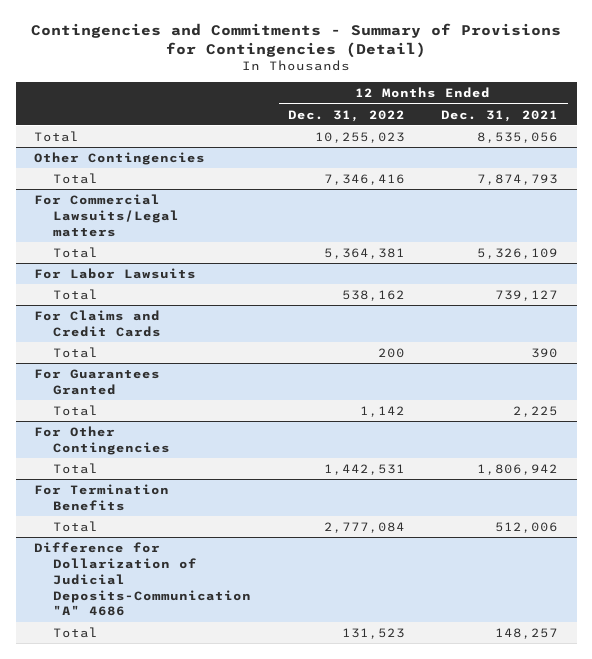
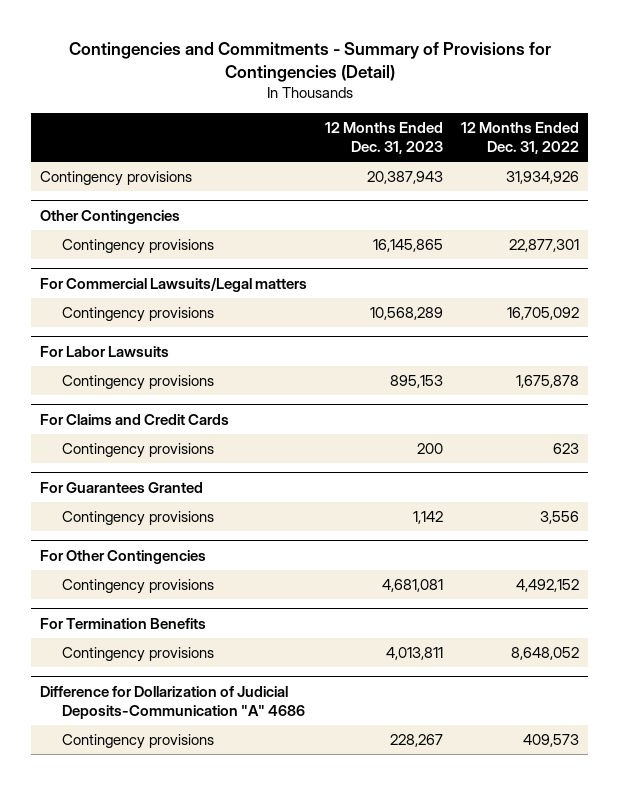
[441,109,559,122] Dec. 31, 2021 -> none
none -> [325,121,444,155] 12 Months Ended Dec. 31, 2023
[34,130,80,142] Total -> none
none -> [40,170,193,186] Contingency provisions
[53,172,99,184] Total -> none
none -> [61,238,214,254] Contingency provisions
[53,246,99,258] Total -> none
none -> [61,306,214,322] Contingency provisions
[53,288,99,300] Total -> none
none -> [61,374,214,390] Contingency provisions
[53,346,99,358] Total -> none
none -> [61,442,214,458] Contingency provisions
[53,404,99,416] Total -> none
none -> [61,510,214,526] Contingency provisions
[53,462,99,474] Total -> none
none -> [61,578,214,594] Contingency provisions
[53,520,99,532] Total -> none
none -> [61,646,214,662] Contingency provisions
[53,626,99,638] Total -> none
none -> [61,733,214,749] Contingency provisions

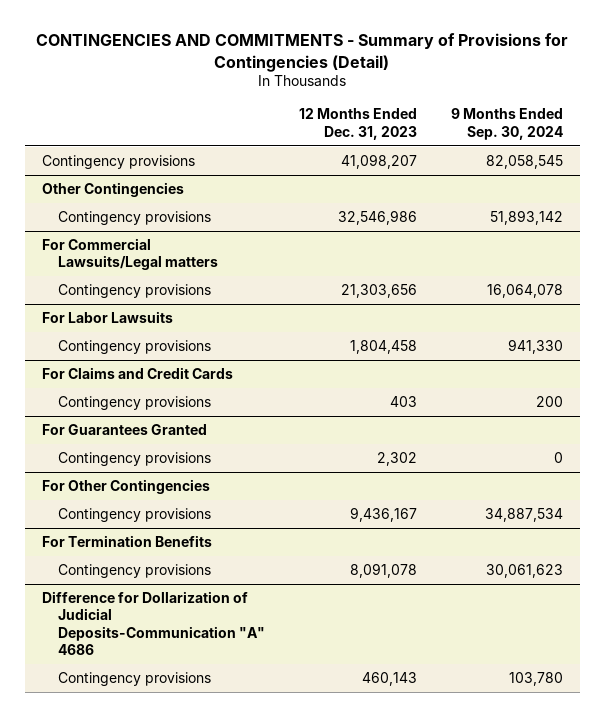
[68,41,551,82] Contingencies and Commitments - Summary of Provisions for Contingencies (Detail) -> [36,33,569,72] CONTINGENCIES AND COMMITMENTS - Summary of Provisions for Contingencies (Detail)
[461,121,580,155] 12 Months Ended Dec. 31, 2022 -> none
none -> [451,108,564,140] 9 Months Ended Sep. 30, 2024
[367,170,444,184] 20,387,943 -> [341,154,418,170] 41,098,207
[373,238,444,252] 16,145,865 -> [338,210,418,226] 32,546,986
[370,306,444,320] 10,568,289 -> [341,284,418,299] 21,303,656
[390,374,444,388] 895,153 -> [350,340,418,355] 1,804,458
[417,442,444,454] 200 -> [390,396,418,408] 403
[413,510,444,524] 1,142 -> [377,452,418,467] 2,302
[382,578,444,592] 4,681,081 -> [350,507,418,523] 9,436,167
[386,646,444,660] 4,013,811 -> [350,563,418,579] 8,091,078
[390,733,444,747] 228,267 -> [362,672,418,687] 460,143

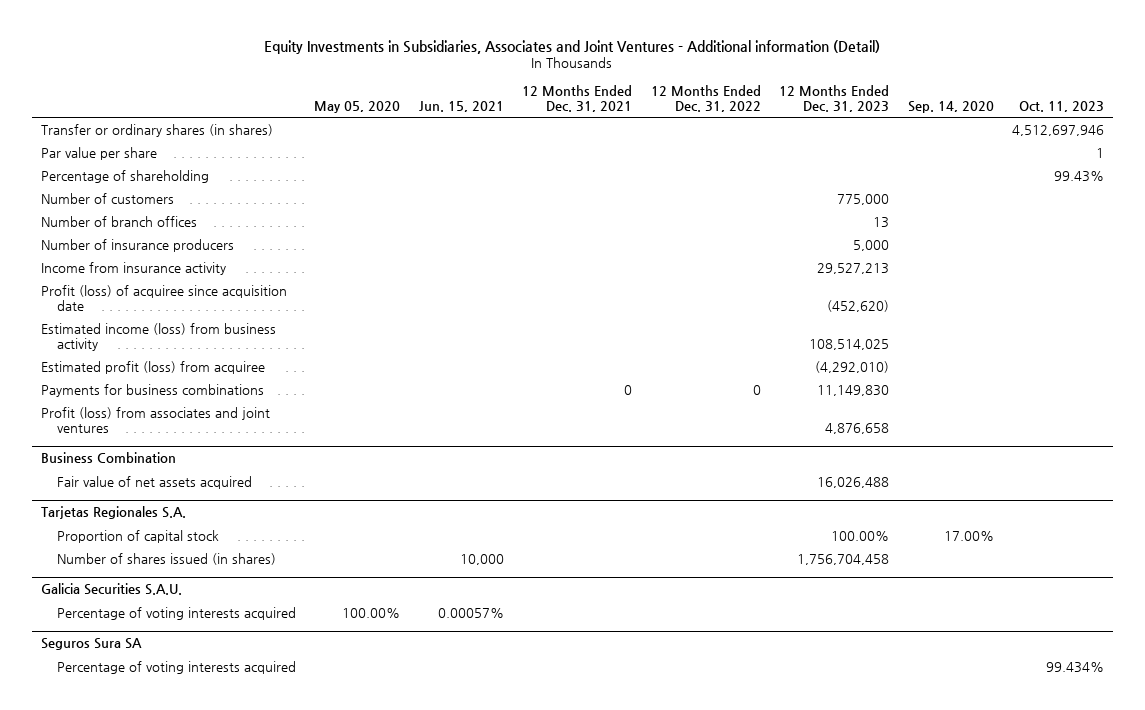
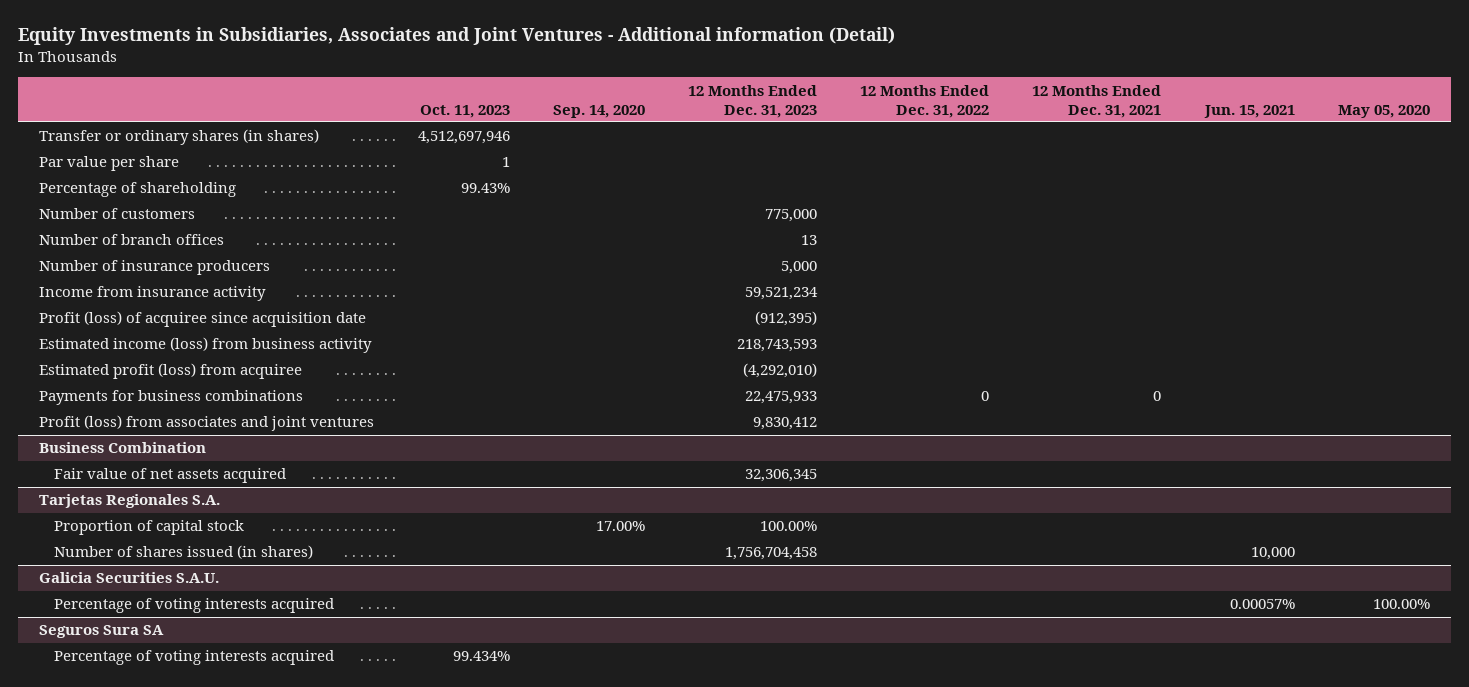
[817,262,890,274] 29,527,213 -> [744,287,818,301] 59,521,234
[827,299,890,312] (452,620) -> [754,311,817,327] (912,395)
[809,338,890,350] 108,514,025 -> [736,339,817,353] 218,743,593
[817,384,890,396] 11,149,830 -> [744,391,817,405] 22,475,933
[825,422,890,434] 4,876,658 -> [752,417,817,431] 9,830,412
[817,476,890,488] 16,026,488 -> [744,469,817,483] 32,306,345

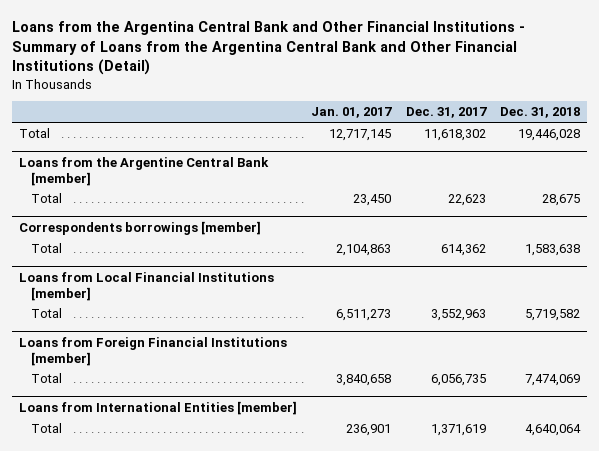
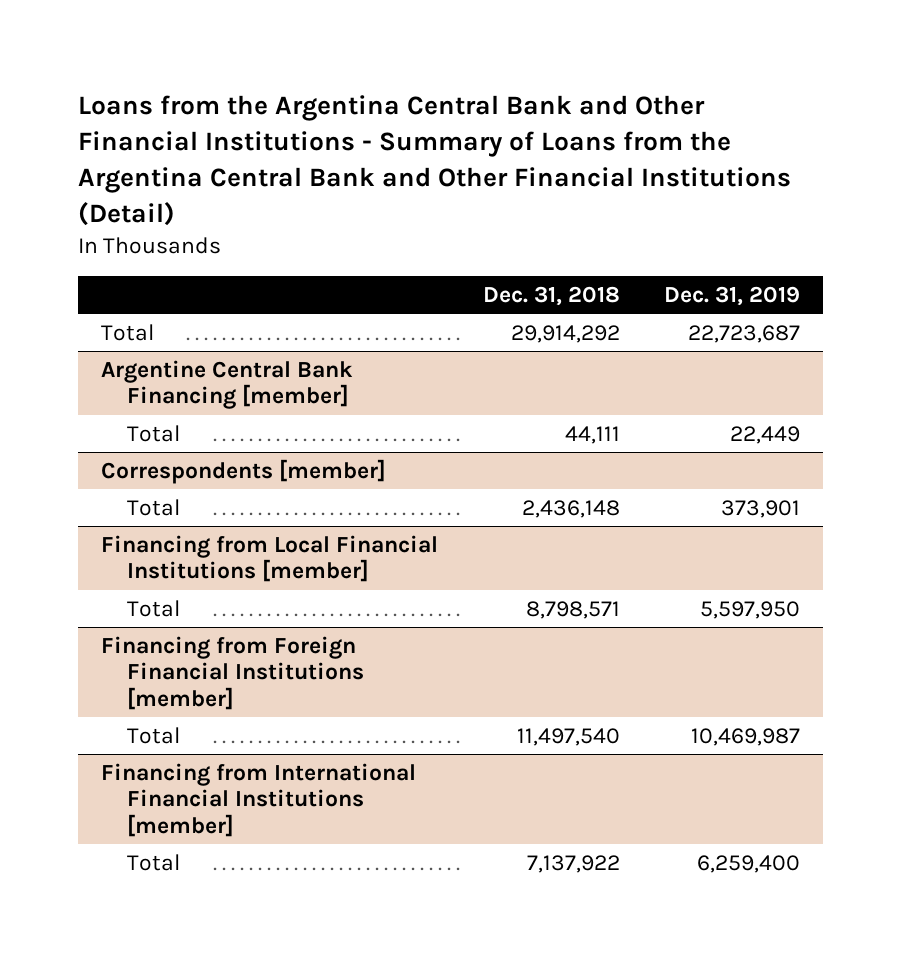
[311,107,393,119] Jan. 01, 2017 -> none
[405,107,487,119] Dec. 31, 2017 -> none
none -> [664,285,801,306] Dec. 31, 2019
[518,128,581,141] 19,446,028 -> [510,324,620,343] 29,914,292
[18,156,269,186] Loans from the Argentine Central Bank [member] -> [100,359,353,410] Argentine Central Bank Financing [member]
[542,193,581,206] 28,675 -> [564,425,620,444] 44,111
[18,220,261,235] Correspondents borrowings [member] -> [100,458,386,484] Correspondents [member]
[525,243,581,256] 1,583,638 -> [521,499,620,518] 2,436,148
[18,271,274,301] Loans from Local Financial Institutions [member] -> [100,534,438,583] Financing from Local Financial Institutions [member]
[525,308,581,321] 5,719,582 -> [525,600,620,619] 8,798,571
[18,336,287,366] Loans from Foreign Financial Institutions [member] -> [100,635,364,711] Financing from Foreign Financial Institutions [member]
[525,373,581,386] 7,474,069 -> [516,727,620,746] 11,497,540
[18,400,297,415] Loans from International Entities [member] -> [100,762,416,838] Financing from International Financial Institutions [member]
[525,423,582,436] 4,640,064 -> [526,854,620,873] 7,137,922

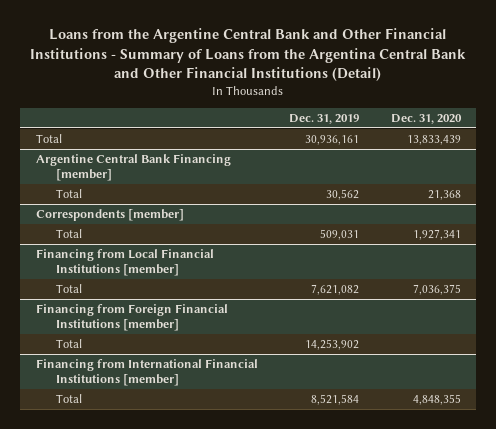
[78,95,792,226] Loans from the Argentina Central Bank and Other Financial Institutions - Summary of Loans from the Argentina Central Bank and Other Financial Institutions (Detail) -> [30,28,467,82] Loans from the Argentine Central Bank and Other Financial Institutions - Summary of Loans from the Argentina Central Bank and Other Financial Institutions (Detail)
[482,285,620,306] Dec. 31, 2018 -> none
none -> [390,113,462,124] Dec. 31, 2020
[688,324,801,343] 22,723,687 -> [305,135,360,146] 30,936,161
[730,425,801,444] 22,449 -> [326,189,360,201] 30,562
[721,499,801,518] 373,901 -> [320,229,360,241] 509,031
[700,600,801,619] 5,597,950 -> [311,284,360,296] 7,621,082
[691,727,801,746] 10,469,987 -> [305,339,360,351] 14,253,902
[697,854,801,873] 6,259,400 -> [311,394,360,406] 8,521,584

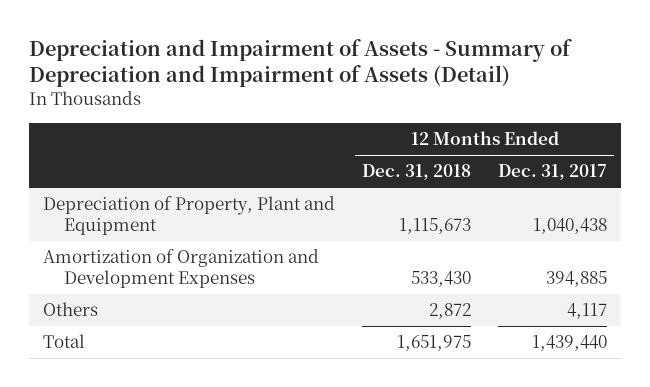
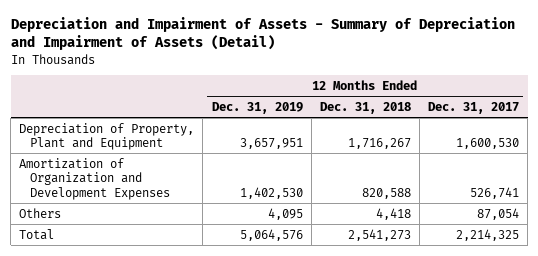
none -> [211,101,303,114] Dec. 31, 2019
[399,218,472,235] 1,115,673 -> [347,138,411,150] 1,716,267
[533,218,608,235] 1,040,438 -> [455,138,519,150] 1,600,530
[411,271,472,288] 533,430 -> [361,187,411,199] 820,588
[546,271,608,288] 394,885 -> [469,186,519,199] 526,741
[429,303,472,320] 2,872 -> [375,207,411,220] 4,418
[567,303,608,320] 4,117 -> [476,207,519,220] 87,054
[397,335,472,352] 1,651,975 -> [347,228,411,241] 2,541,273
[532,335,608,352] 1,439,440 -> [455,228,519,241] 2,214,325

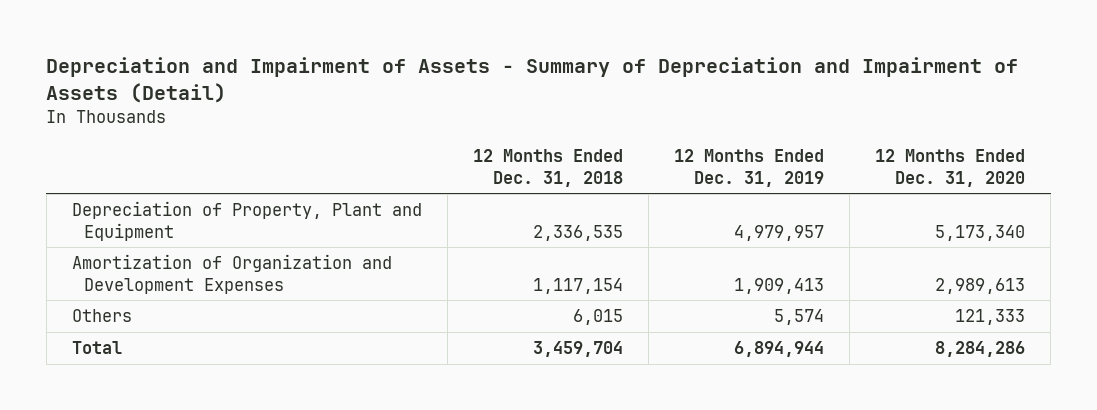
[427,101,519,114] Dec. 31, 2017 -> none
none -> [875,148,1026,187] 12 Months Ended Dec. 31, 2020
[239,138,303,150] 3,657,951 -> [734,224,825,241] 4,979,957
[347,138,411,150] 1,716,267 -> [533,224,624,241] 2,336,535
[239,186,303,199] 1,402,530 -> [734,277,825,294] 1,909,413
[361,187,411,199] 820,588 -> [533,277,624,294] 1,117,154
[267,207,303,220] 4,095 -> [774,309,825,326] 5,574
[375,207,411,220] 4,418 -> [573,309,624,326] 6,015
[239,228,303,241] 5,064,576 -> [734,341,825,358] 6,894,944
[347,228,411,241] 2,541,273 -> [533,341,624,358] 3,459,704

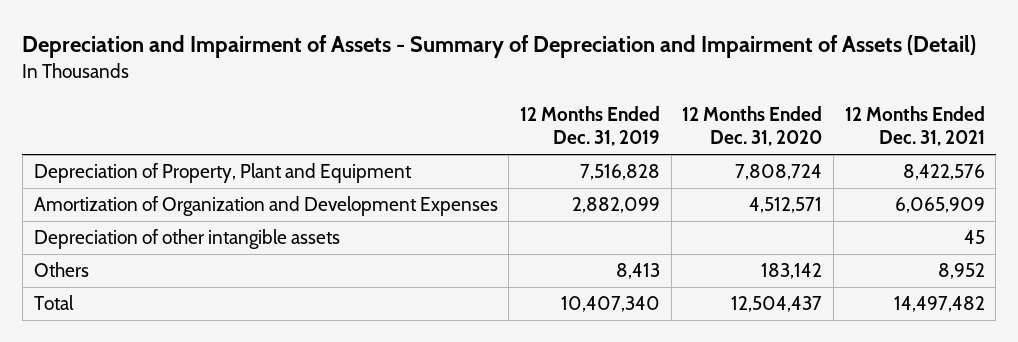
[473,148,624,187] 12 Months Ended Dec. 31, 2018 -> none
none -> [844,105,985,147] 12 Months Ended Dec. 31, 2021
[734,224,825,241] 4,979,957 -> [579,164,660,181] 7,516,828
[935,224,1026,241] 5,173,340 -> [735,164,823,181] 7,808,724
[734,277,825,294] 1,909,413 -> [571,197,660,214] 2,882,099
[935,277,1026,294] 2,989,613 -> [749,197,823,214] 4,512,571
none -> [33,229,340,250] Depreciation of other intangible assets
[774,309,825,326] 5,574 -> [615,263,660,280] 8,413
[955,309,1026,326] 121,333 -> [761,263,823,280] 183,142
[734,341,825,358] 6,894,944 -> [560,296,660,313] 10,407,340
[935,341,1026,358] 8,284,286 -> [731,296,823,313] 12,504,437

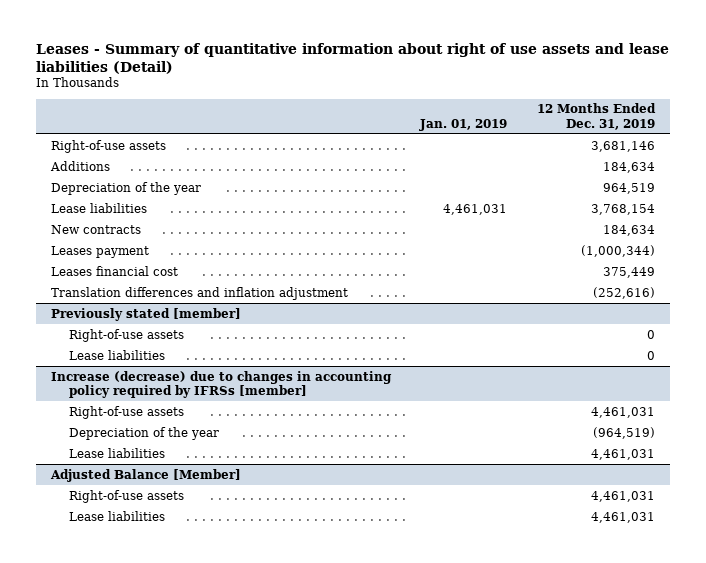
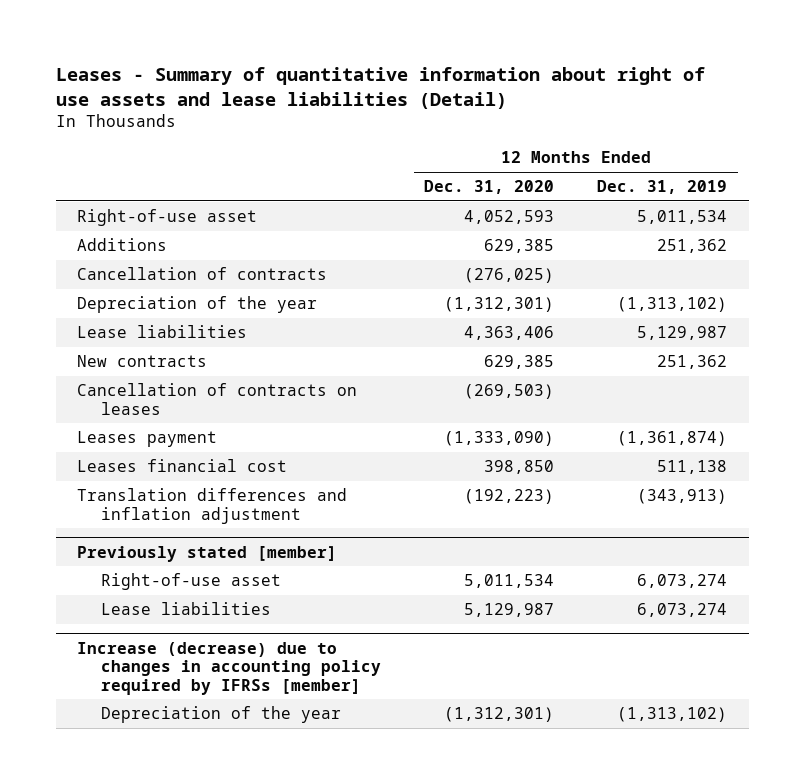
[419,118,508,131] Jan. 01, 2019 -> none
none -> [424,180,555,195] Dec. 31, 2020
[50,139,166,153] Right-of-use assets -> [77,209,258,227] Right-of-use asset
[591,140,656,152] 3,681,146 -> [637,210,728,225] 5,011,534
[603,161,656,173] 184,634 -> [657,239,728,254] 251,362
none -> [77,267,328,281] Cancellation of contracts
[603,182,656,194] 964,519 -> [617,297,728,313] (1,313,102)
[591,203,656,215] 3,768,154 -> [637,326,728,341] 5,129,987
[603,224,656,236] 184,634 -> [657,355,728,370] 251,362
none -> [77,383,358,415] Cancellation of contracts on leases
[581,244,656,257] (1,000,344) -> [617,431,728,447] (1,361,874)
[603,266,656,278] 375,449 -> [657,460,728,475] 511,138
[593,286,656,299] (252,616) -> [637,489,728,505] (343,913)
[69,328,185,342] Right-of-use assets -> [101,573,282,591] Right-of-use asset
[647,329,656,339] 0 -> [637,574,728,589] 6,073,274
[647,350,656,360] 0 -> [637,603,728,618] 6,073,274
[69,405,185,419] Right-of-use assets -> none
[69,447,166,458] Lease liabilities -> none
[49,468,241,482] Adjusted Balance [Member] -> none
[69,489,185,503] Right-of-use assets -> none
[69,510,166,521] Lease liabilities -> none
[593,426,656,439] (964,519) -> [617,707,728,723] (1,313,102)

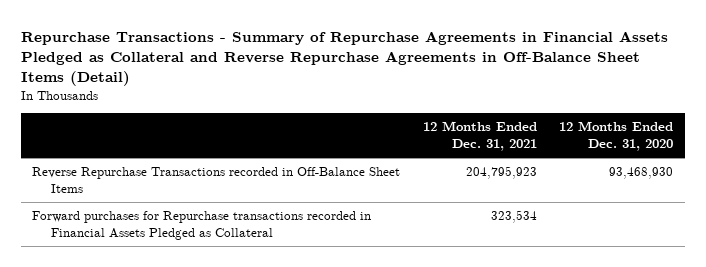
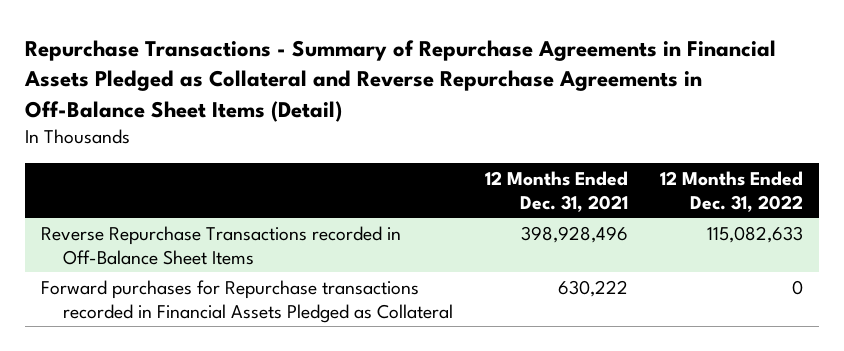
[559,121,674,152] 12 Months Ended Dec. 31, 2020 -> none
none -> [659,170,803,212] 12 Months Ended Dec. 31, 2022
[465,165,537,179] 204,795,923 -> [520,225,628,243] 398,928,496
[490,209,537,223] 323,534 -> [557,279,628,297] 630,222

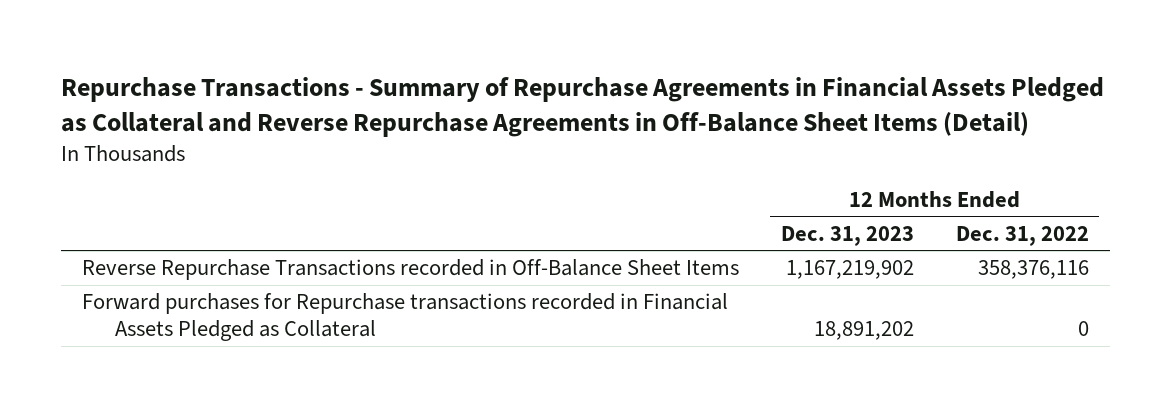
[484,170,628,212] 12 Months Ended Dec. 31, 2021 -> none
none -> [780,226,914,247] Dec. 31, 2023
[706,225,803,243] 115,082,633 -> [977,260,1089,280] 358,376,116

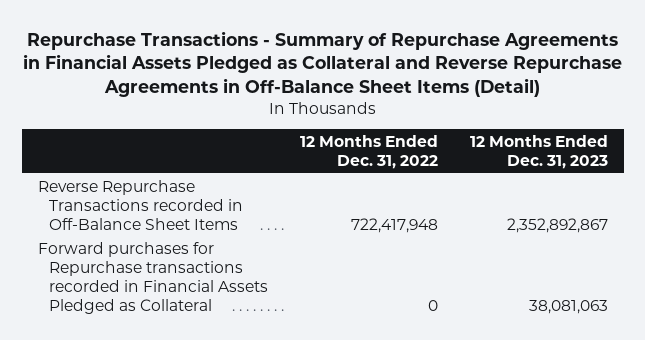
[785,260,914,280] 1,167,219,902 -> [506,217,608,233] 2,352,892,867
[977,260,1089,280] 358,376,116 -> [350,217,438,233] 722,417,948
[813,321,914,341] 18,891,202 -> [528,299,608,314] 38,081,063

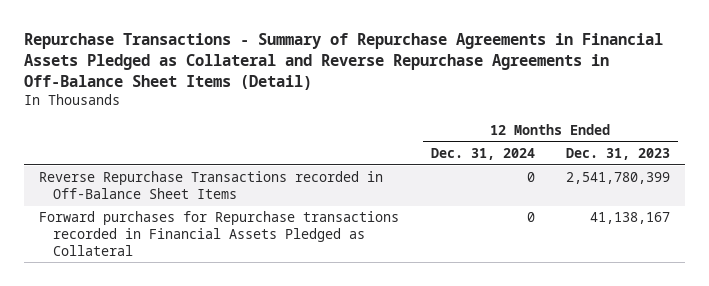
[299,134,438,169] 12 Months Ended Dec. 31, 2022 -> none
none -> [430,148,535,161] Dec. 31, 2024
[506,217,608,233] 2,352,892,867 -> [565,172,670,185] 2,541,780,399
[528,299,608,314] 38,081,063 -> [589,212,670,225] 41,138,167

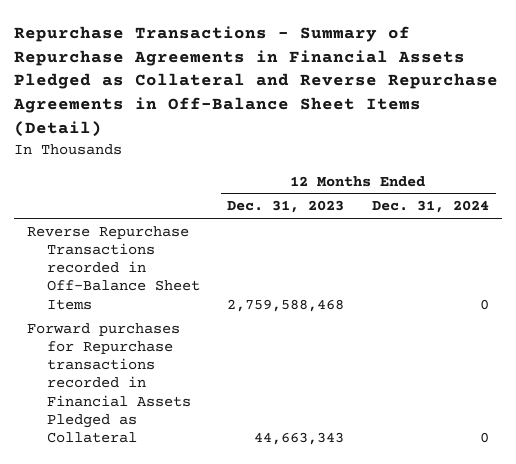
[565,172,670,185] 2,541,780,399 -> [227,298,345,312] 2,759,588,468
[589,212,670,225] 41,138,167 -> [254,431,345,445] 44,663,343

